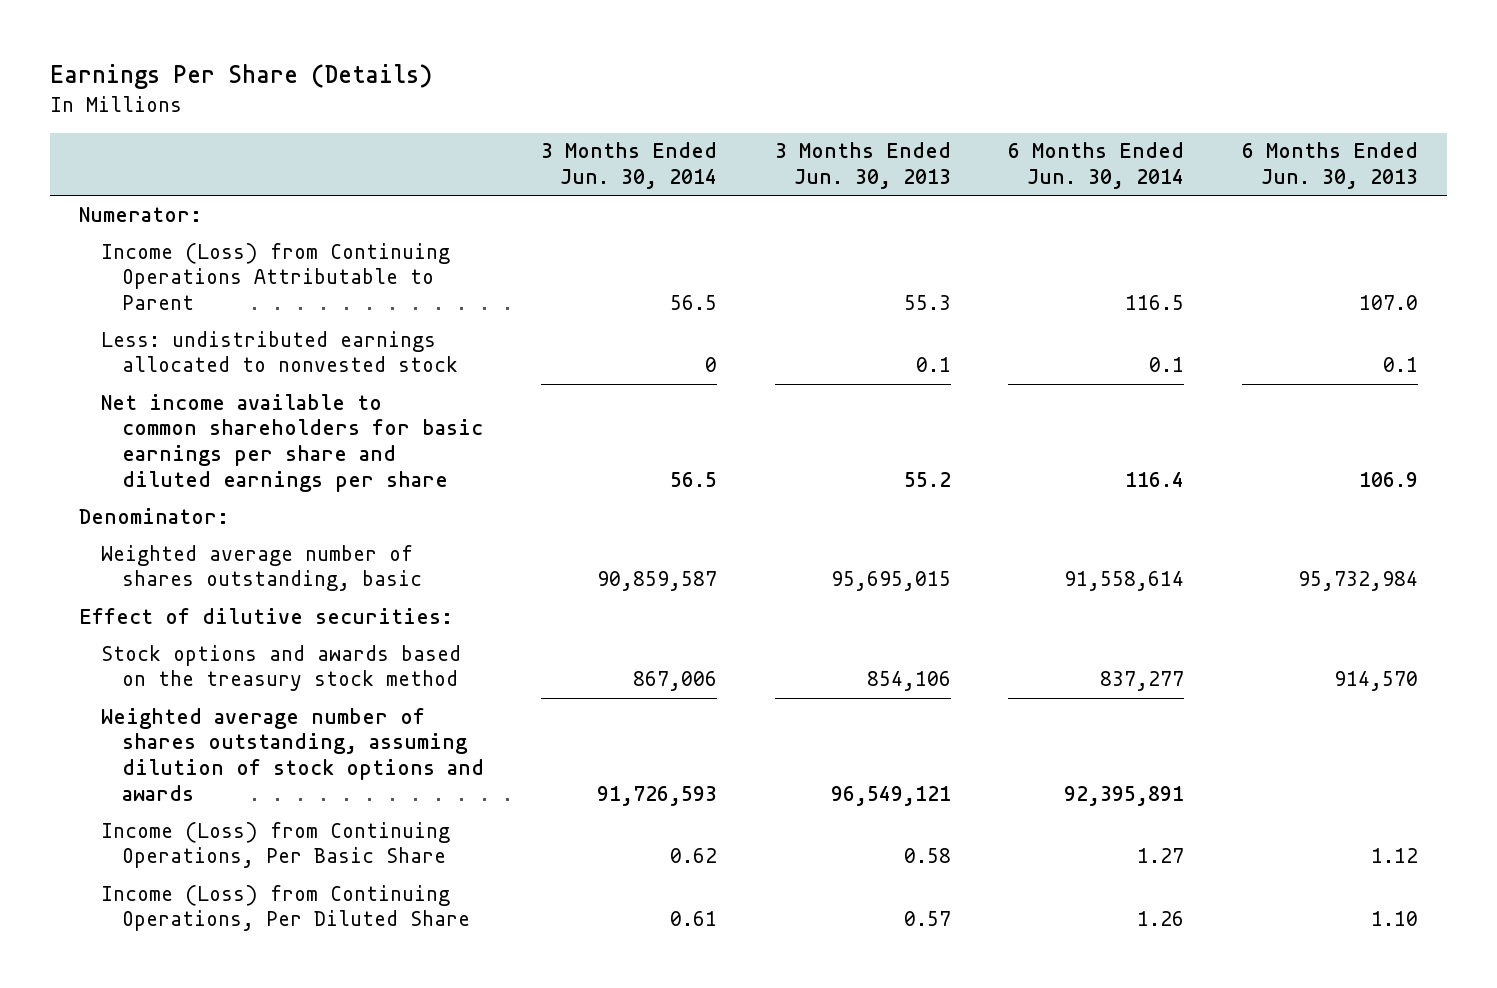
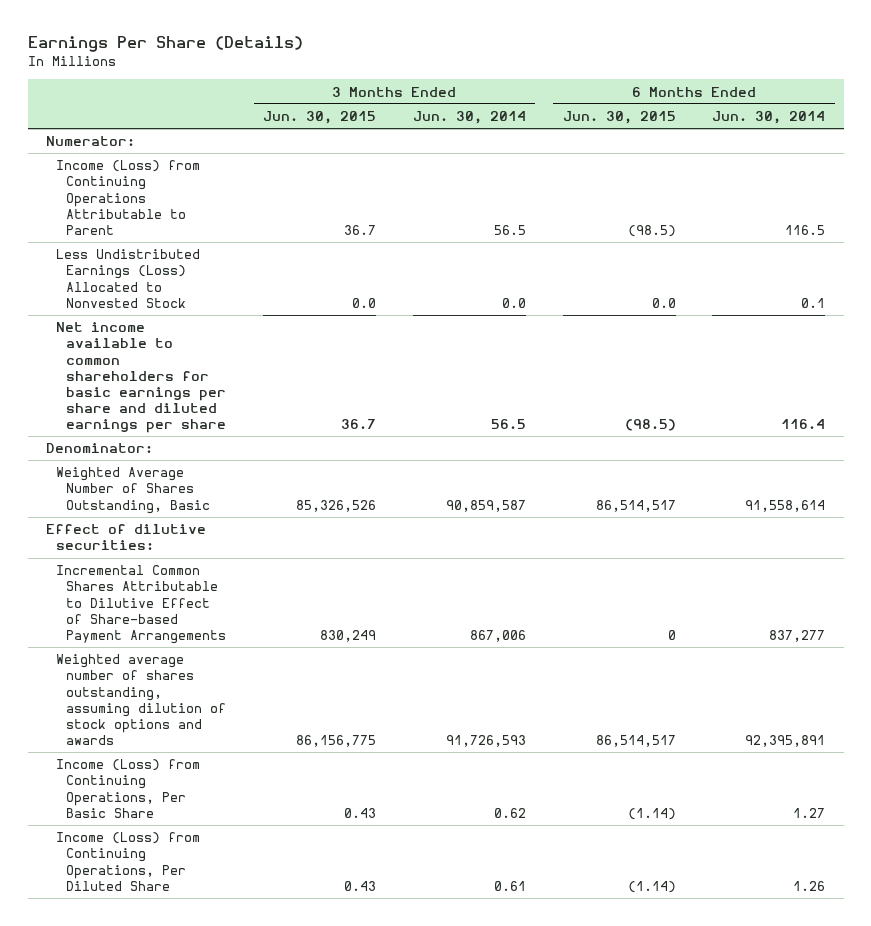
[774,142,951,189] 3 Months Ended Jun. 30, 2013 -> none
[1241,142,1418,189] 6 Months Ended Jun. 30, 2013 -> none
none -> [262,110,376,124] Jun. 30, 2015
none -> [562,110,676,124] Jun. 30, 2015
[100,330,458,373] Less: undistributed earnings allocated to nonvested stock -> [55,249,200,308] Less Undistributed Earnings (Loss) Allocated to Nonvested Stock
[705,357,718,373] 0 -> [501,297,526,308] 0.0
[100,544,422,592] Weighted average number of shares outstanding, basic -> [55,467,210,514] Weighted Average Number of Shares Outstanding, Basic
[100,644,461,692] Stock options and awards based on the treasury stock method -> [55,565,226,644] Incremental Common Shares Attributable to Dilutive Effect of Share-based Payment Arrangements

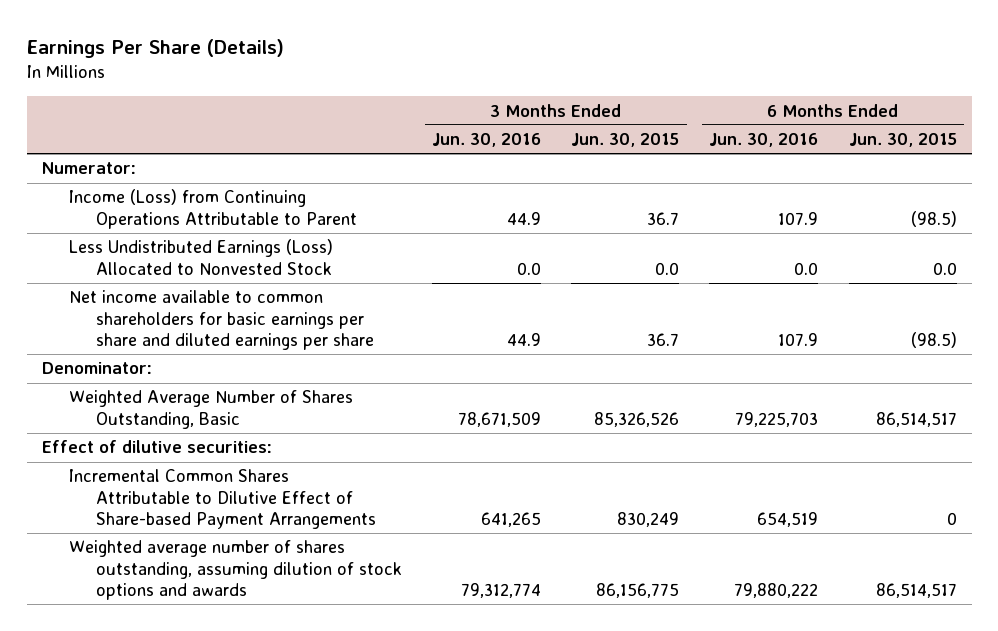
[412,110,526,124] Jun. 30, 2014 -> none
[712,110,826,124] Jun. 30, 2014 -> none
none -> [432,133,542,148] Jun. 30, 2016
none -> [709,133,819,148] Jun. 30, 2016
[55,759,200,818] Income (Loss) from Continuing Operations, Per Basic Share -> none
[55,832,200,891] Income (Loss) from Continuing Operations, Per Diluted Share -> none

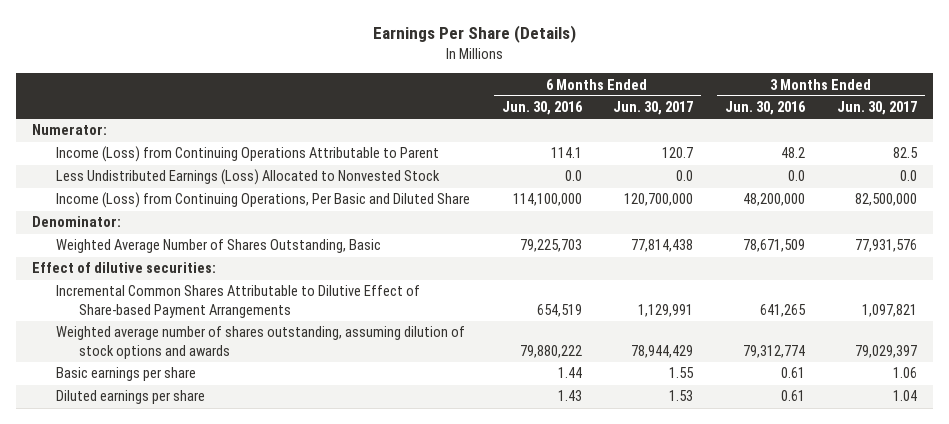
[571,133,680,148] Jun. 30, 2015 -> none
[848,133,957,148] Jun. 30, 2015 -> none
none -> [613,101,694,116] Jun. 30, 2017
none -> [837,101,918,116] Jun. 30, 2017
[507,211,542,225] 44.9 -> [781,147,806,159] 48.2
[778,211,819,225] 107.9 -> [550,147,582,159] 114.1
[68,290,375,350] Net income available to common shareholders for basic earnings per share and diluted earnings per share -> none
none -> [55,192,470,209] Income (Loss) from Continuing Operations, Per Basic and Diluted Share
none -> [55,367,196,382] Basic earnings per share
none -> [55,390,205,405] Diluted earnings per share

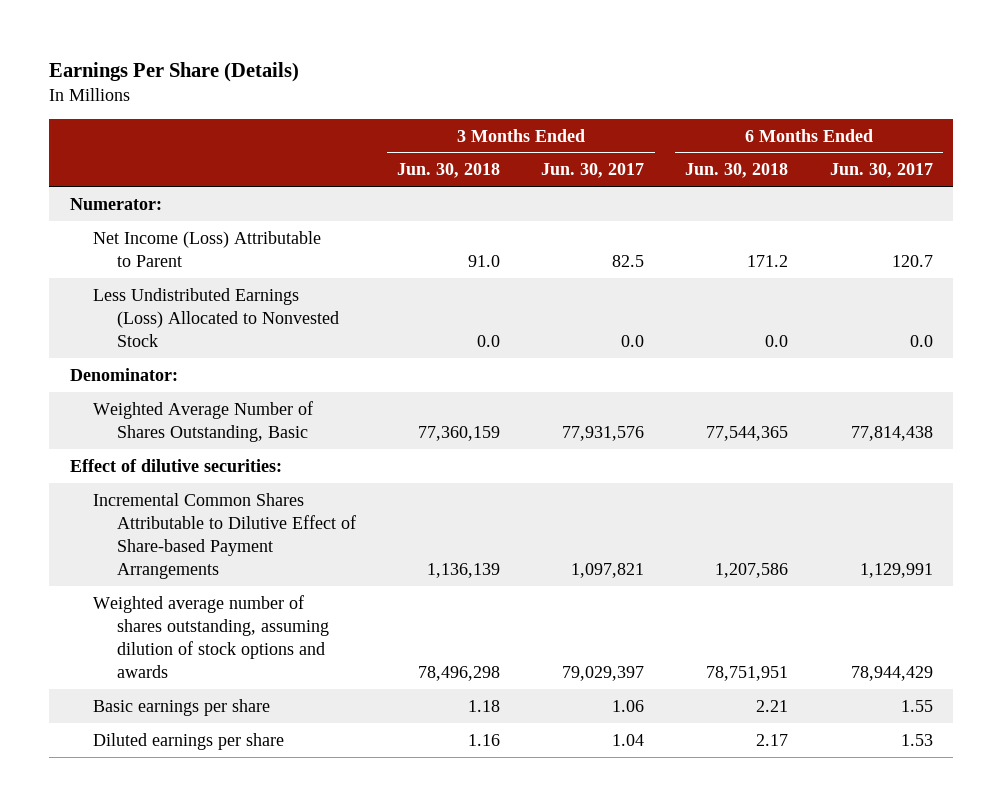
[501,101,583,116] Jun. 30, 2016 -> none
[725,101,807,116] Jun. 30, 2016 -> none
none -> [397,163,501,179] Jun. 30, 2018
none -> [685,163,789,179] Jun. 30, 2018
[55,146,439,163] Income (Loss) from Continuing Operations Attributable to Parent -> [93,230,322,267] Net Income (Loss) Attributable to Parent
[55,192,470,209] Income (Loss) from Continuing Operations, Per Basic and Diluted Share -> none

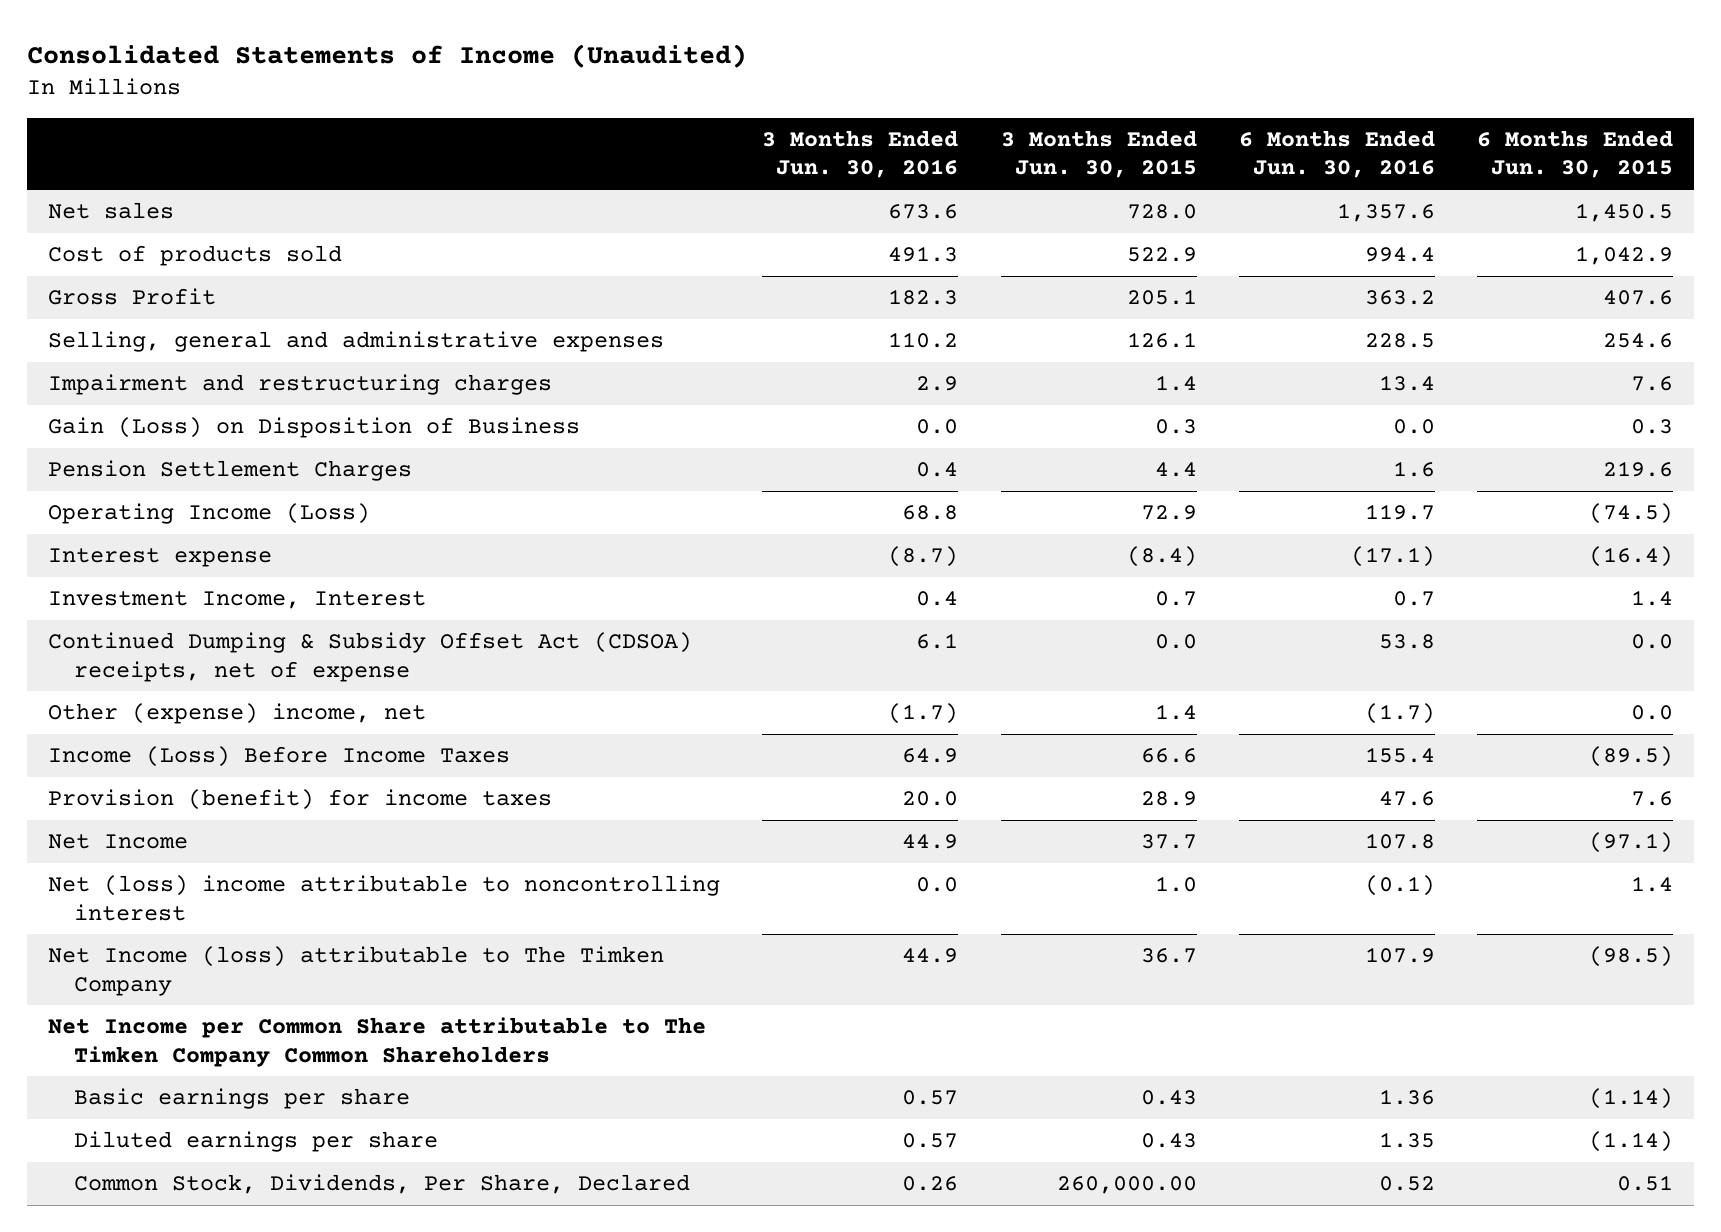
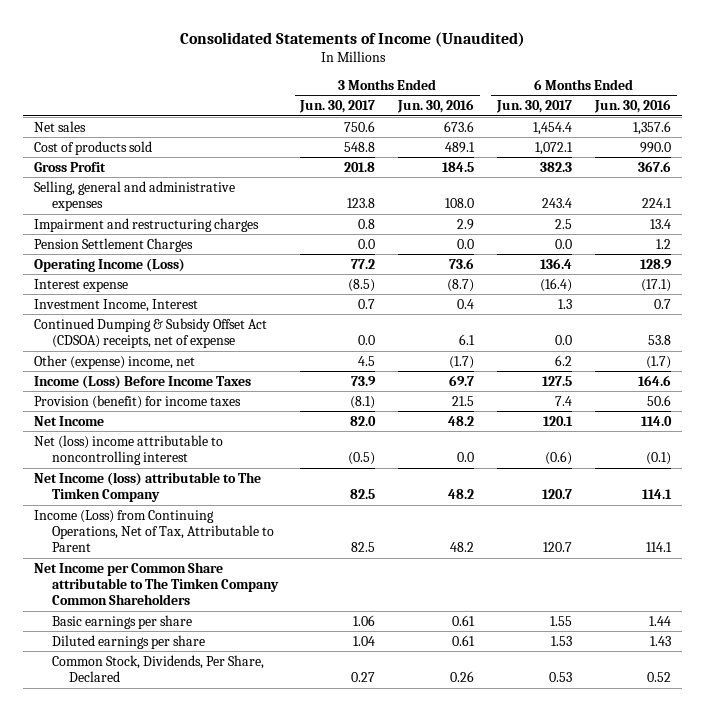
[1000,129,1197,179] 3 Months Ended Jun. 30, 2015 -> none
[1477,129,1674,179] 6 Months Ended Jun. 30, 2015 -> none
none -> [299,100,376,114] Jun. 30, 2017
none -> [496,100,573,114] Jun. 30, 2017
[888,246,959,263] 491.3 -> [445,141,476,153] 489.1
[1364,247,1435,263] 994.4 -> [640,141,672,153] 990.0
[888,289,959,306] 182.3 -> [442,161,475,172] 184.5
[1364,290,1435,306] 363.2 -> [638,160,672,172] 367.6
[888,332,959,349] 110.2 -> [445,198,475,209] 108.0
[1364,333,1435,349] 228.5 -> [642,198,673,209] 224.1
[47,417,580,439] Gain (Loss) on Disposition of Business -> none
[916,462,959,478] 0.4 -> [457,238,475,249] 0.0
[1392,461,1435,478] 1.6 -> [656,238,672,249] 1.2
[902,505,959,521] 68.8 -> [449,257,475,269] 73.6
[1364,504,1435,521] 119.7 -> [640,258,673,269] 128.9
[902,748,959,764] 64.9 -> [449,374,475,386] 69.7
[1364,747,1435,764] 155.4 -> [638,374,672,386] 164.6
[902,791,959,807] 20.0 -> [452,395,475,406] 21.5
[1378,791,1435,807] 47.6 -> [647,394,672,406] 50.6
[902,834,959,850] 44.9 -> [448,415,475,426] 48.2
[1364,833,1435,850] 107.8 -> [641,415,673,426] 114.0
[902,948,959,964] 44.9 -> [448,489,475,500] 48.2
[1364,947,1435,964] 107.9 -> [642,489,673,500] 114.1
none -> [33,509,274,553] Income (Loss) from Continuing Operations, Net of Tax, Attributable to Parent
[902,1090,959,1106] 0.57 -> [452,614,476,626] 0.61
[1378,1089,1435,1106] 1.36 -> [649,615,672,626] 1.44
[902,1133,959,1149] 0.57 -> [452,634,476,646] 0.61
[1378,1132,1435,1149] 1.35 -> [650,635,672,646] 1.43

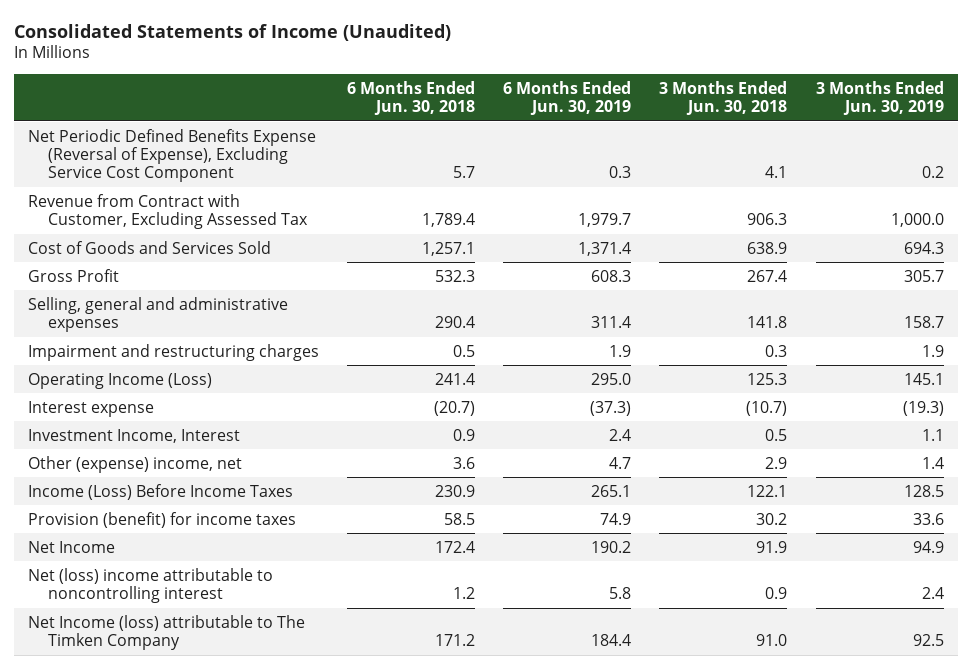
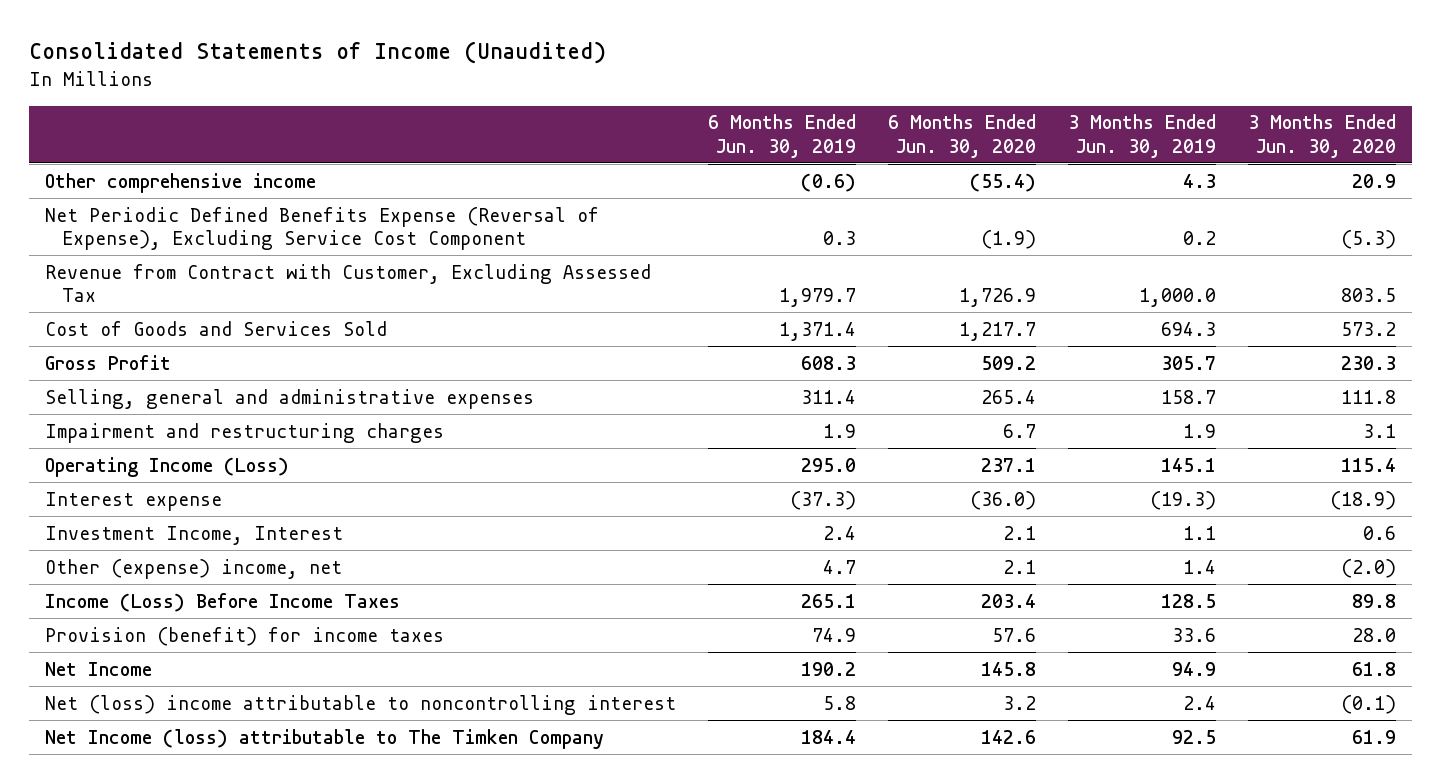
[346,80,475,115] 6 Months Ended Jun. 30, 2018 -> none
[659,80,788,115] 3 Months Ended Jun. 30, 2018 -> none
none -> [887,114,1036,158] 6 Months Ended Jun. 30, 2020
none -> [1248,114,1397,158] 3 Months Ended Jun. 30, 2020
none -> [44,172,316,193] Other comprehensive income

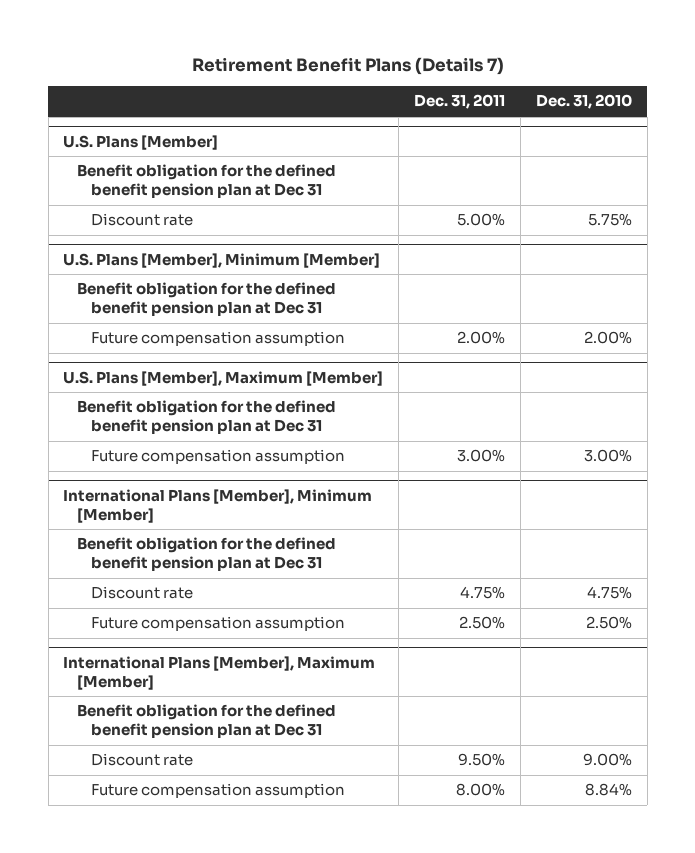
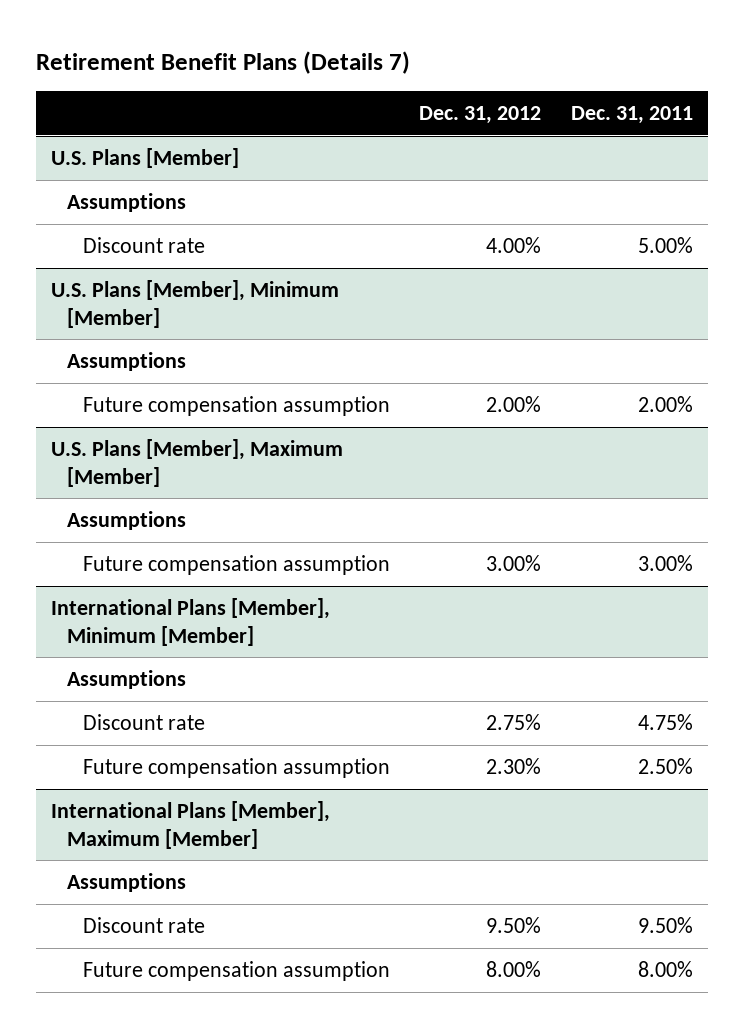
[535,94,632,110] Dec. 31, 2010 -> none
none -> [419,105,542,124] Dec. 31, 2012
[77,164,337,199] Benefit obligation for the defined benefit pension plan at Dec 31 -> [66,192,186,212] Assumptions
[77,282,337,317] Benefit obligation for the defined benefit pension plan at Dec 31 -> [66,351,186,371] Assumptions
[77,400,337,435] Benefit obligation for the defined benefit pension plan at Dec 31 -> [66,510,186,530] Assumptions
[77,537,337,572] Benefit obligation for the defined benefit pension plan at Dec 31 -> [66,669,186,689] Assumptions
[77,704,337,739] Benefit obligation for the defined benefit pension plan at Dec 31 -> [66,872,186,892] Assumptions

